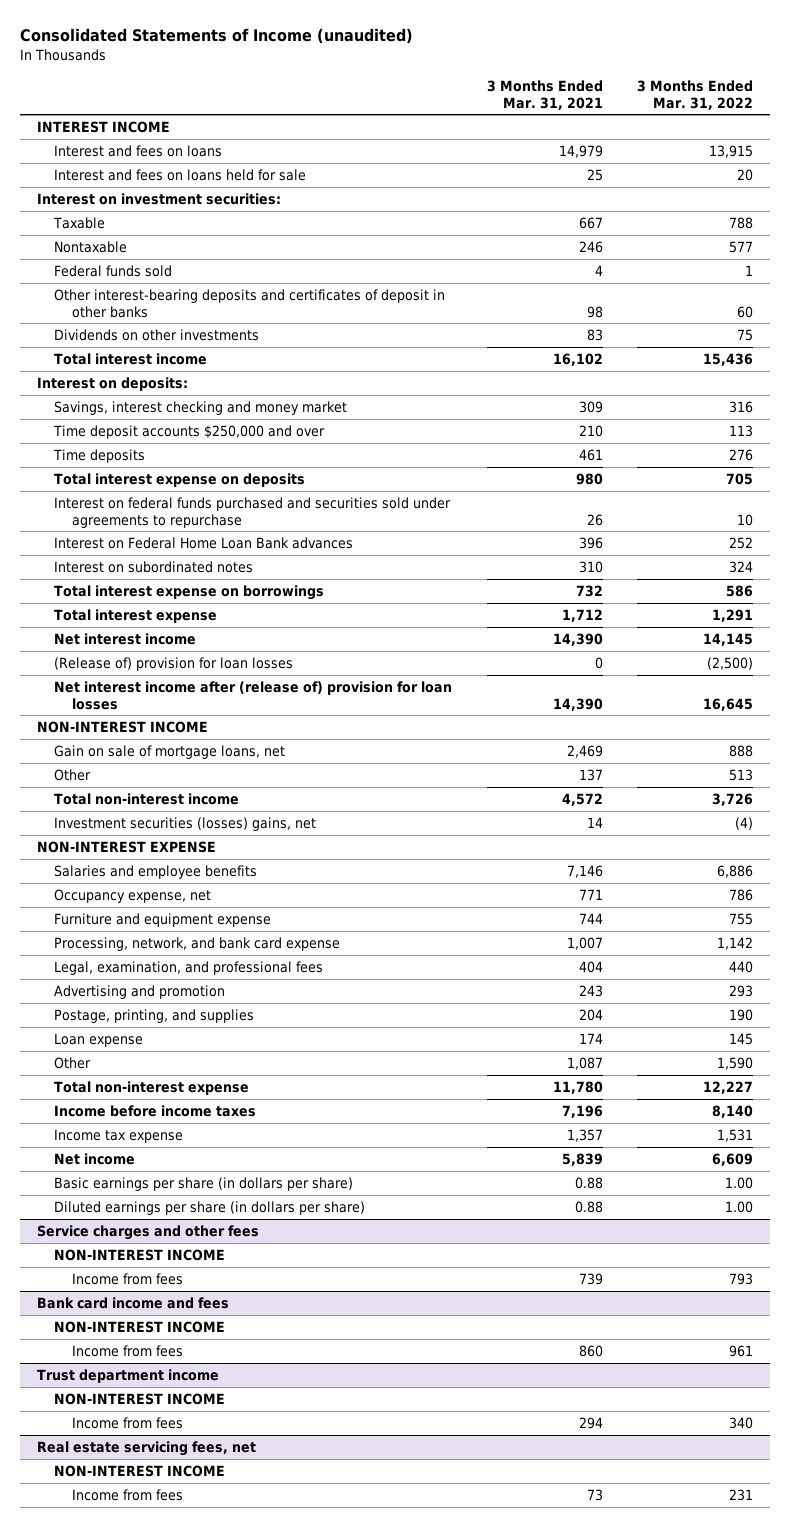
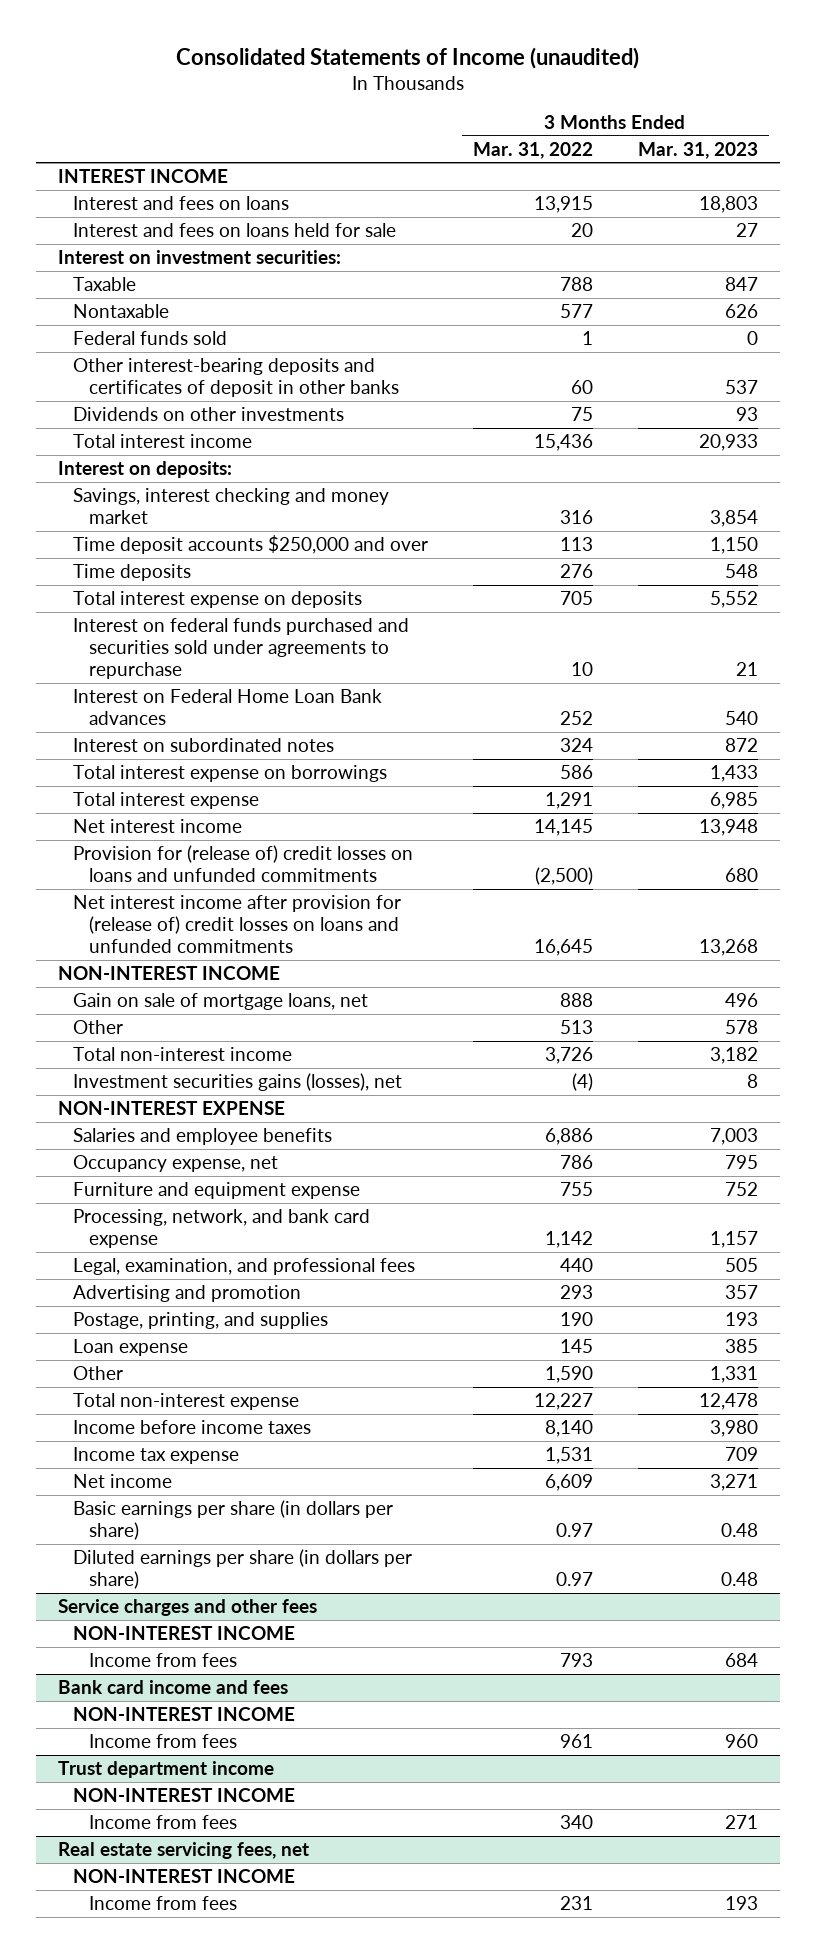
[486,79,603,110] 3 Months Ended Mar. 31, 2021 -> none
none -> [637,141,758,159] Mar. 31, 2023
[54,656,294,671] (Release of) provision for loan losses -> [73,845,414,883] Provision for (release of) credit losses on loans and unfunded commitments
[54,680,453,710] Net interest income after (release of) provision for loan losses -> [73,895,402,954] Net interest income after provision for (release of) credit losses on loans and unfunded commitments
[54,816,317,831] Investment securities (losses) gains, net -> [73,1073,403,1092] Investment securities gains (losses), net
[725,1176,754,1189] 1.00 -> [556,1523,594,1538] 0.97
[725,1200,754,1213] 1.00 -> [556,1572,594,1587] 0.97

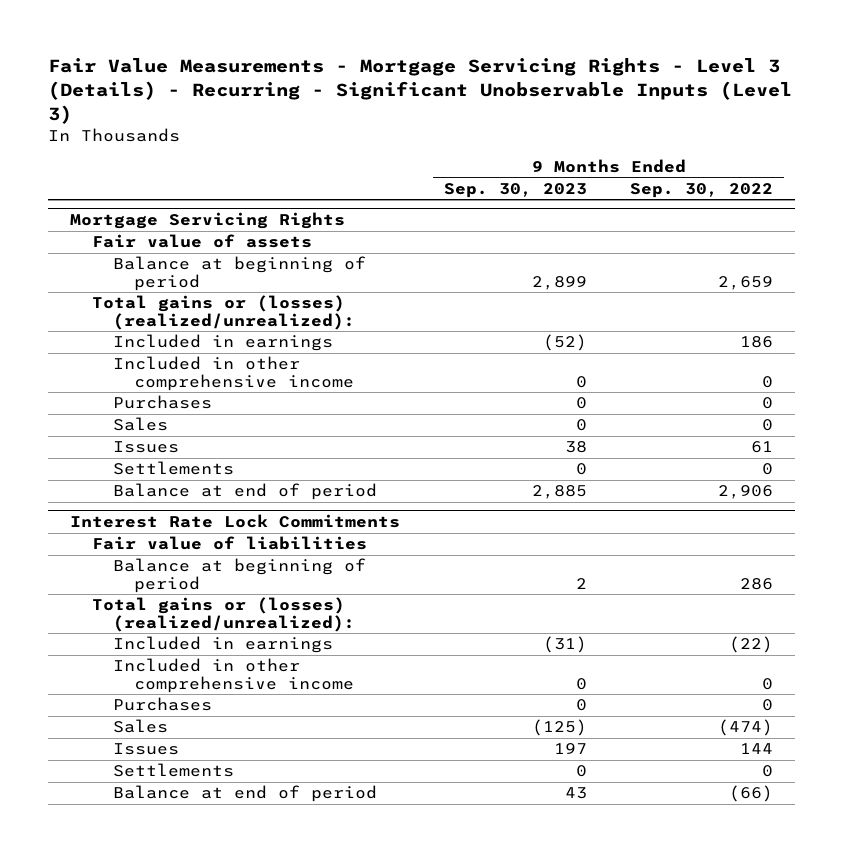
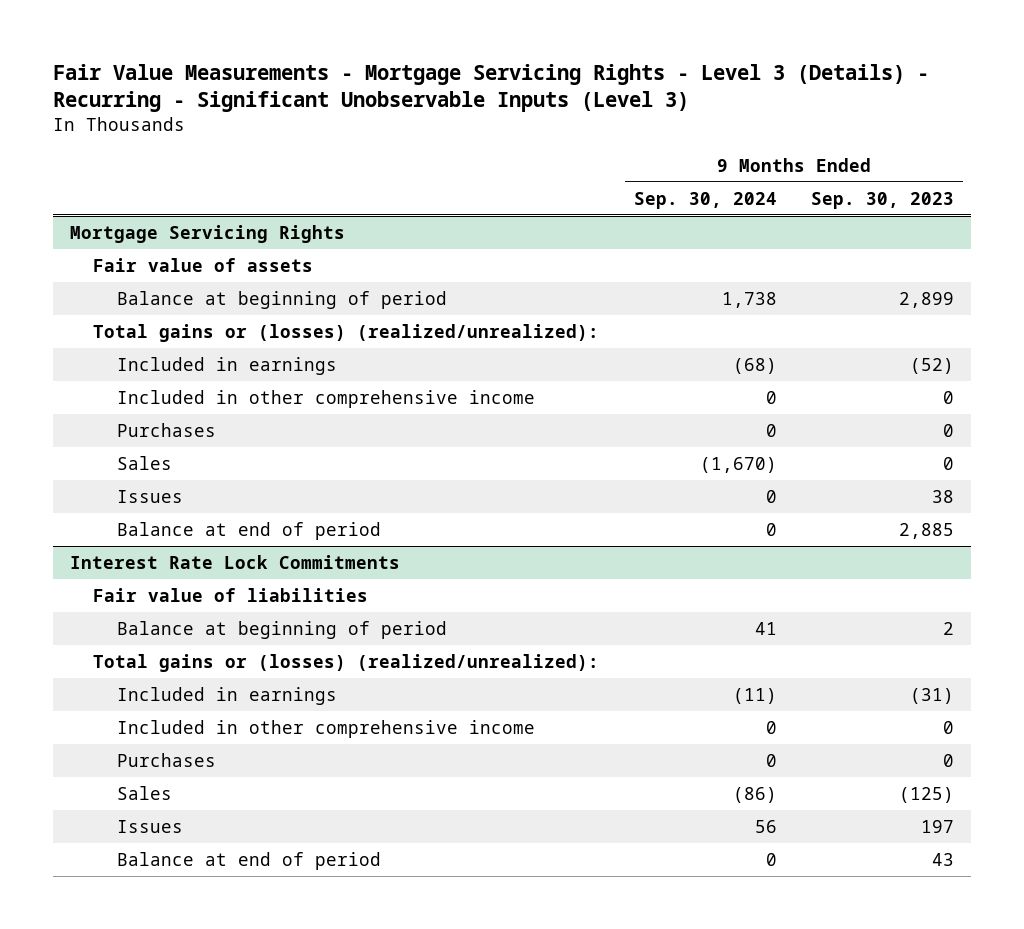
[630,182,774,198] Sep. 30, 2022 -> none
none -> [633,191,777,209] Sep. 30, 2024
[112,461,234,476] Settlements -> none
[112,763,234,778] Settlements -> none

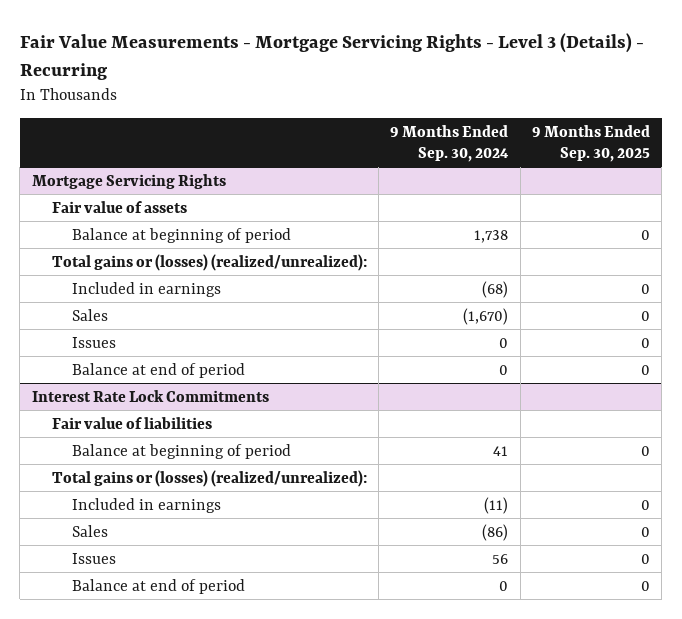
[52,63,929,113] Fair Value Measurements - Mortgage Servicing Rights - Level 3 (Details) - Recurring - Significant Unobservable Inputs (Level 3) -> [19,32,644,80] Fair Value Measurements - Mortgage Servicing Rights - Level 3 (Details) - Recurring
[811,191,955,209] Sep. 30, 2023 -> none
none -> [531,124,650,162] 9 Months Ended Sep. 30, 2025
[117,389,536,408] Included in other comprehensive income -> none
[117,422,217,437] Purchases -> none
[117,719,536,738] Included in other comprehensive income -> none
[117,752,217,767] Purchases -> none

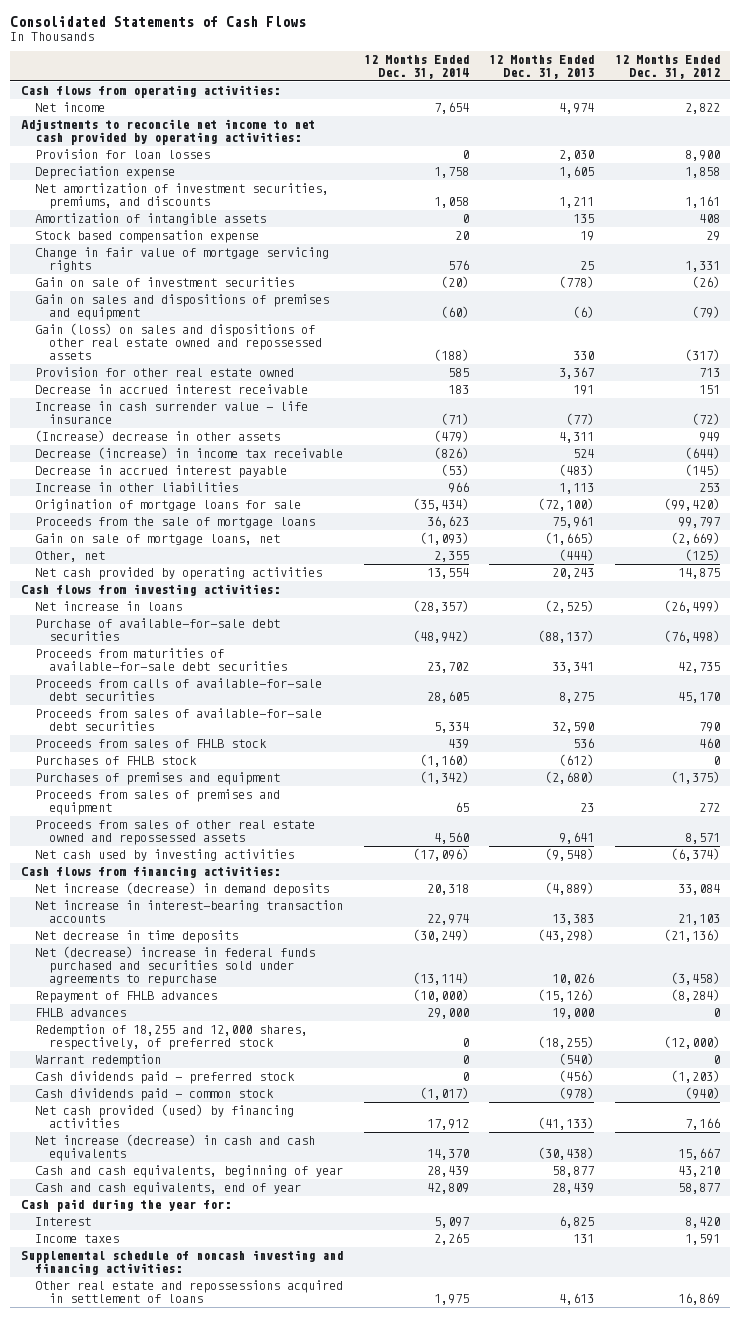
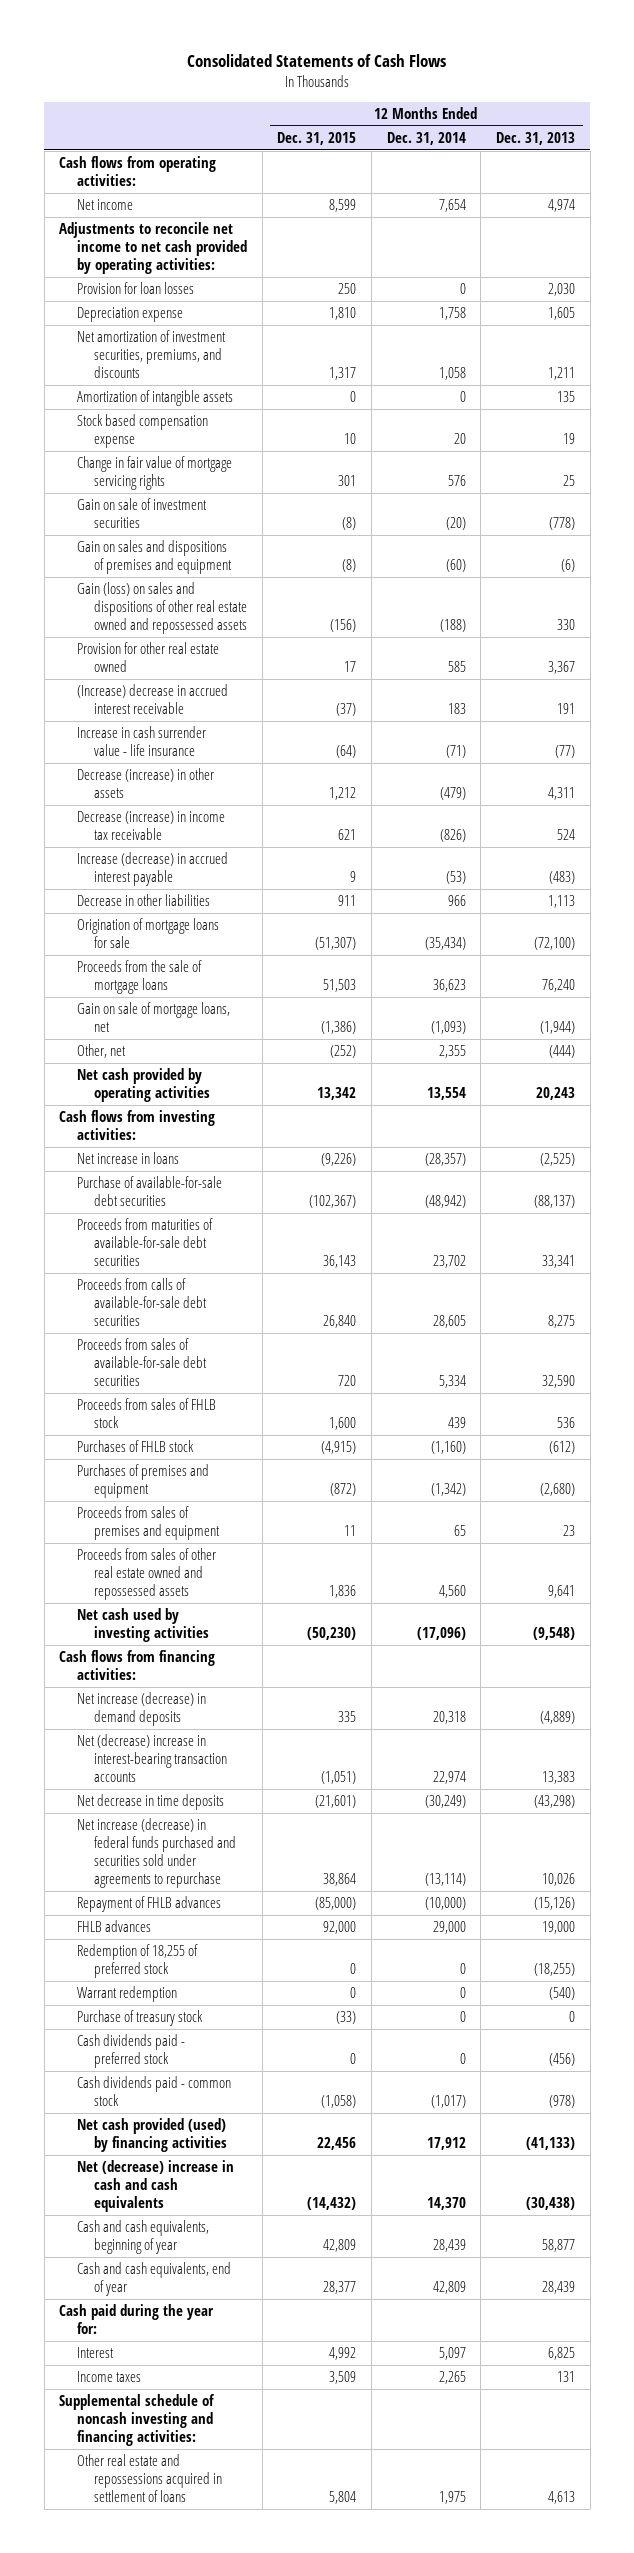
[614,55,720,80] 12 Months Ended Dec. 31, 2012 -> none
none -> [277,132,357,146] Dec. 31, 2015
[34,384,308,395] Decrease in accrued interest receivable -> [76,684,228,715] (Increase) decrease in accrued interest receivable
[34,430,280,443] (Increase) decrease in other assets -> [76,768,214,799] Decrease (increase) in other assets
[34,465,287,479] Decrease in accrued interest payable -> [76,852,228,887] Increase (decrease) in accrued interest payable
[34,482,238,493] Increase in other liabilities -> [76,894,210,907] Decrease in other liabilities
[552,516,595,529] 75,961 -> [541,979,575,993] 76,240
[545,532,595,546] (1,665) -> [539,1021,575,1035] (1,944)
[34,900,343,924] Net increase in interest-bearing transaction accounts -> [76,1734,228,1783] Net (decrease) increase in interest-bearing transaction accounts
[34,946,315,987] Net (decrease) increase in federal funds purchased and securities sold under agreements to repurchase -> [76,1818,237,1889] Net increase (decrease) in federal funds purchased and securities sold under agreements to repurchase
[34,1024,308,1051] Redemption of 18,255 and 12,000 shares, respectively, of preferred stock -> [76,1944,198,1979] Redemption of 18,255 of preferred stock
none -> [76,2010,203,2027] Purchase of treasury stock
[34,1134,315,1162] Net increase (decrease) in cash and cash equivalents -> [76,2160,234,2213] Net (decrease) increase in cash and cash equivalents

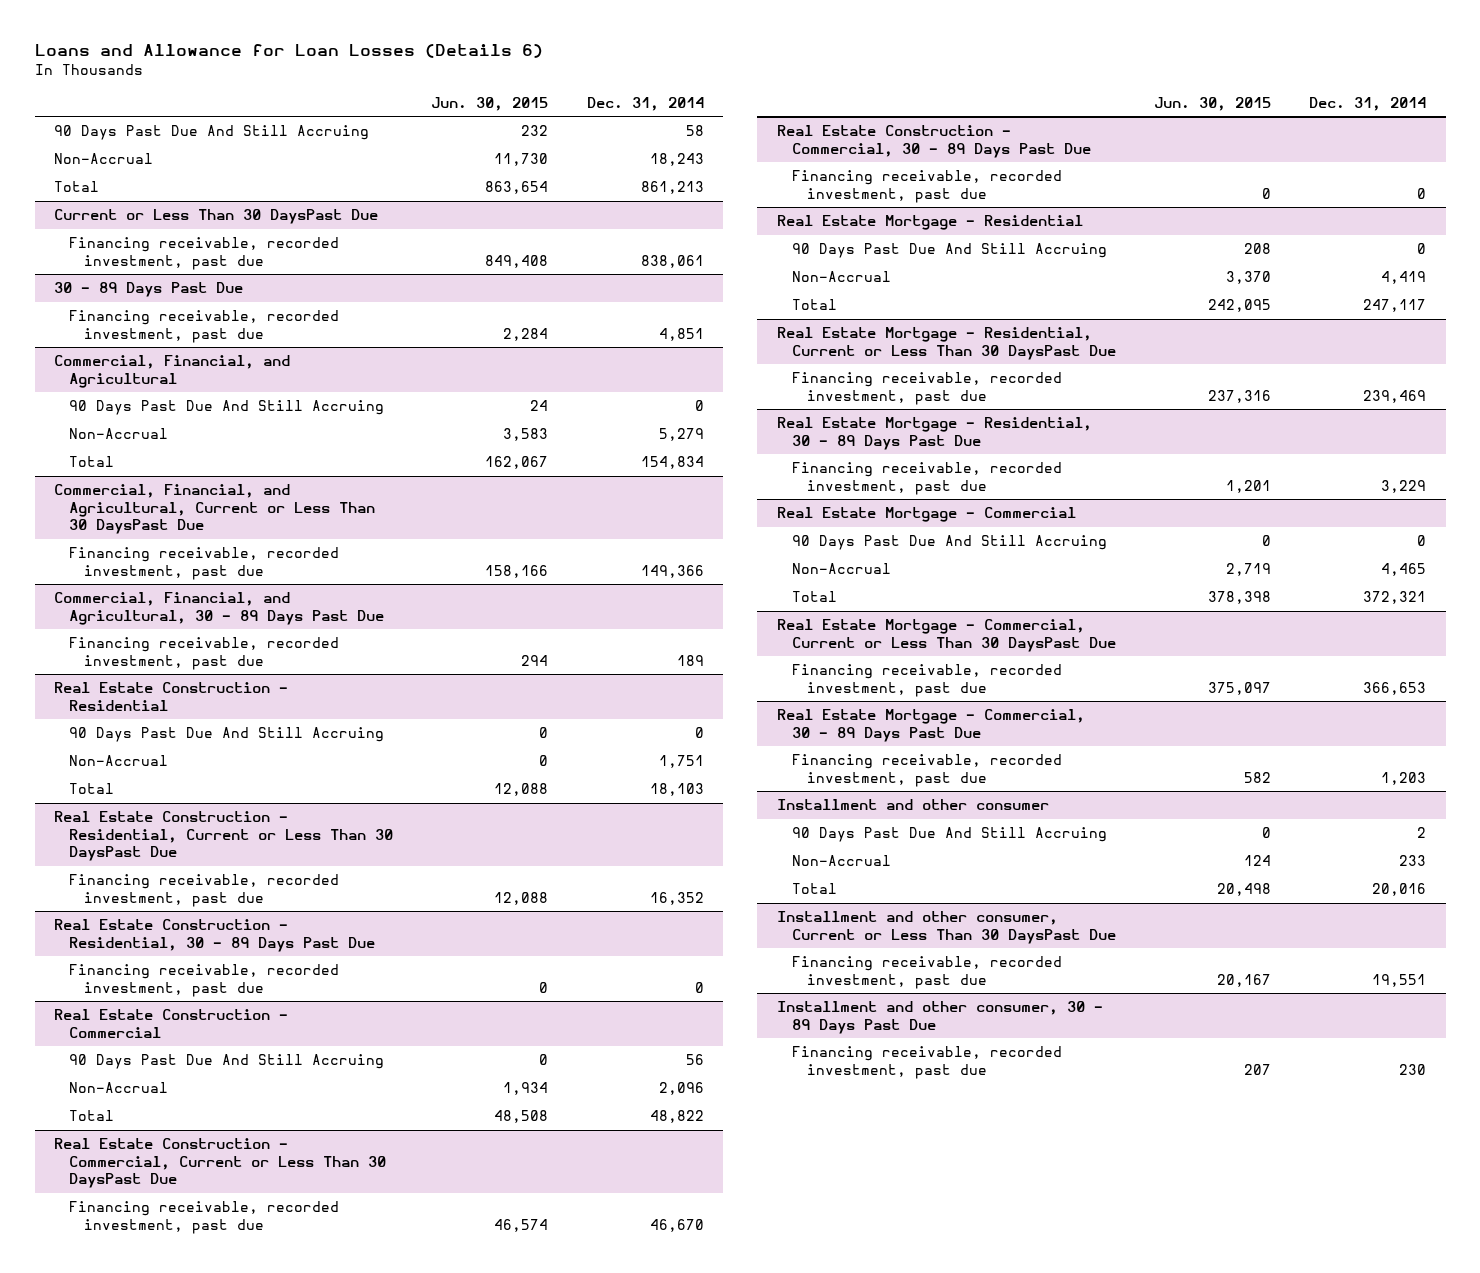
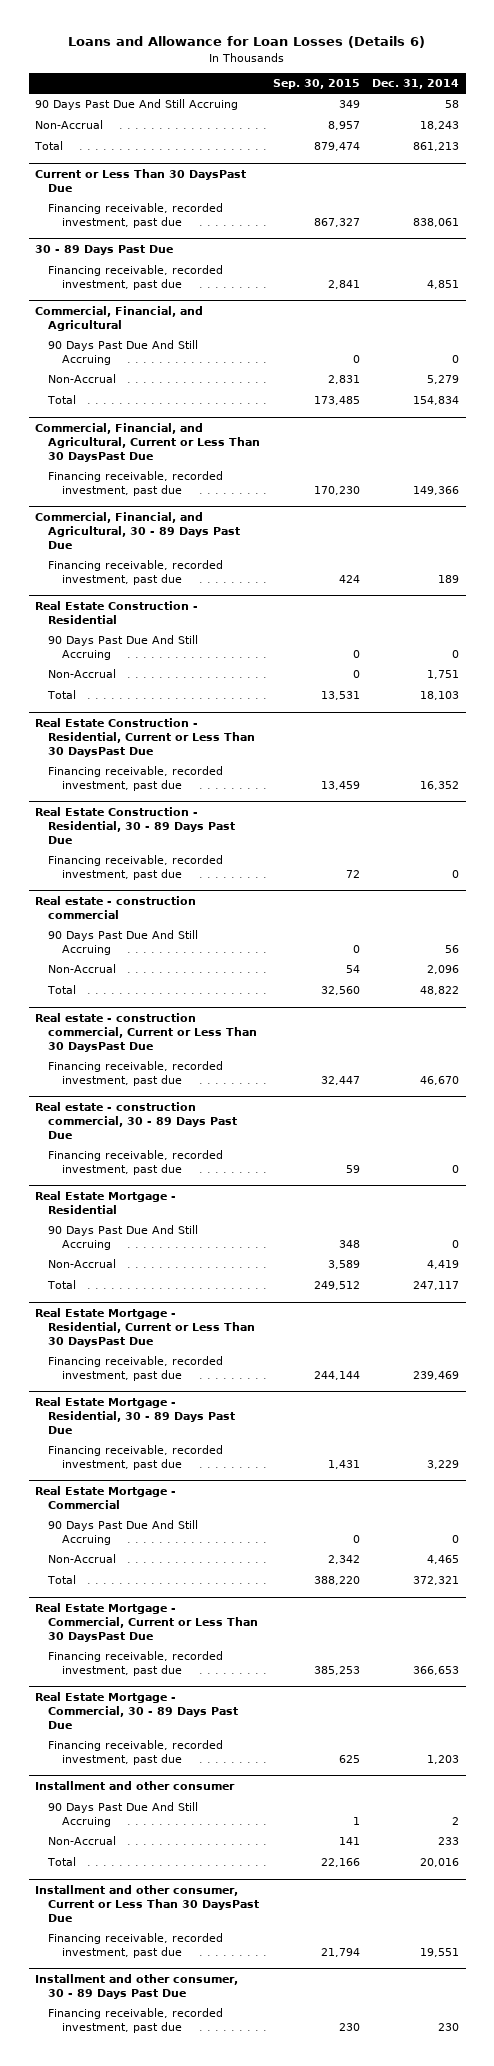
[431,96,549,111] Jun. 30, 2015 -> none
none -> [272,79,360,90] Sep. 30, 2015
[53,1009,288,1038] Real Estate Construction - Commercial -> [35,896,197,920] Real estate - construction commercial
[53,1138,386,1189] Real Estate Construction - Commercial, Current or Less Than 30 DaysPast Due -> [35,1013,258,1053] Real estate - construction commercial, Current or Less Than 30 DaysPast Due
[776,125,1091,158] Real Estate Construction - Commercial, 30 - 89 Days Past Due -> [35,1102,238,1140] Real estate - construction commercial, 30 - 89 Days Past Due

